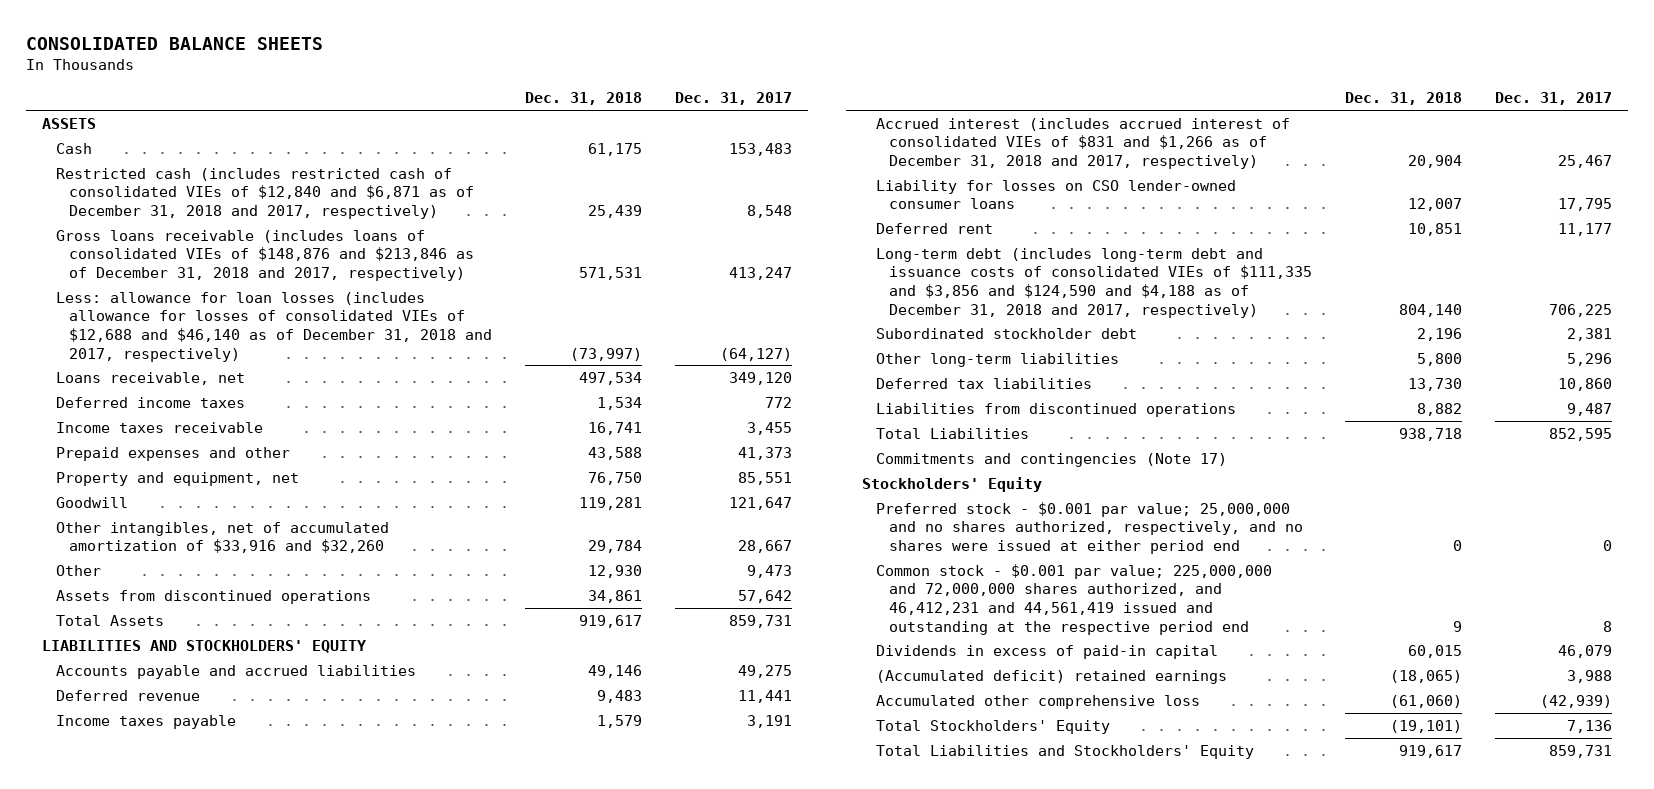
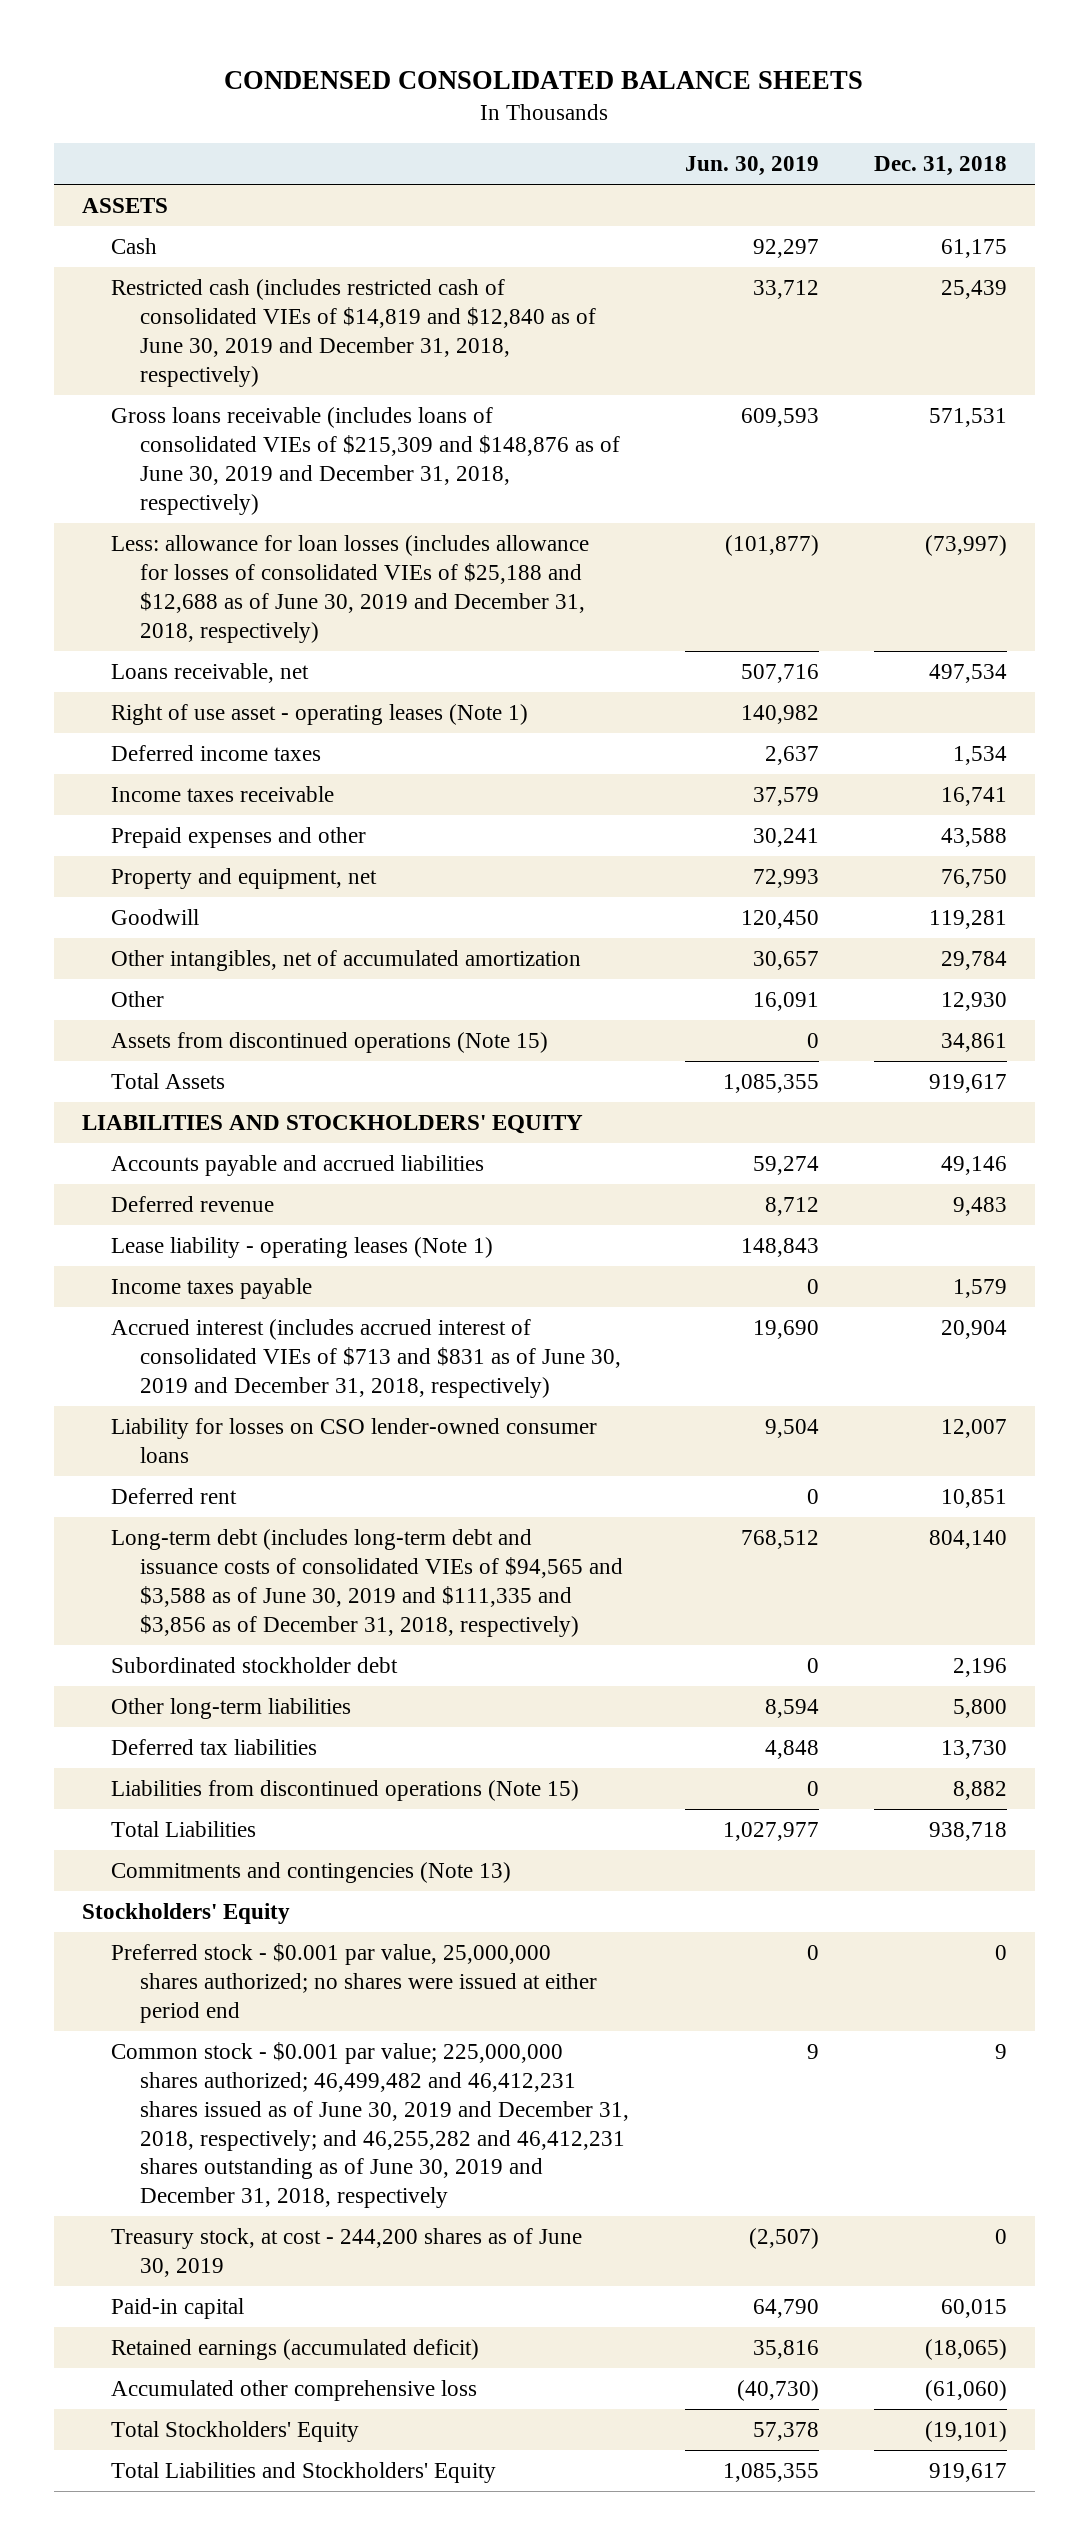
[26,36,324,50] CONSOLIDATED BALANCE SHEETS -> [224,71,864,90] CONDENSED CONSOLIDATED BALANCE SHEETS
[674,92,792,106] Dec. 31, 2017 -> none
none -> [684,156,819,177] Jun. 30, 2019
[55,167,475,220] Restricted cash (includes restricted cash of consolidated VIEs of $12,840 and $6,871 as of December 31, 2018 and 2017, respectively) -> [110,279,597,387] Restricted cash (includes restricted cash of consolidated VIEs of $14,819 and $12,840 as of June 30, 2019 and December 31, 2018, respectively)
[55,229,475,282] Gross loans receivable (includes loans of consolidated VIEs of $148,876 and $213,846 as of December 31, 2018 and 2017, respectively) -> [110,407,621,515] Gross loans receivable (includes loans of consolidated VIEs of $215,309 and $148,876 as of June 30, 2019 and December 31, 2018, respectively)
[55,291,493,362] Less: allowance for loan losses (includes allowance for losses of consolidated VIEs of $12,688 and $46,140 as of December 31, 2018 and 2017, respectively) -> [110,535,589,643] Less: allowance for loan losses (includes allowance for losses of consolidated VIEs of $25,188 and $12,688 as of June 30, 2019 and December 31, 2018, respectively)
none -> [110,704,528,726] Right of use asset - operating leases (Note 1)
[55,521,389,554] Other intangibles, net of accumulated amortization of $33,916 and $32,260 -> [110,950,581,972] Other intangibles, net of accumulated amortization
[55,589,371,604] Assets from discontinued operations -> [110,1032,548,1054] Assets from discontinued operations (Note 15)
none -> [110,1237,493,1259] Lease liability - operating leases (Note 1)
[875,117,1290,170] Accrued interest (includes accrued interest of consolidated VIEs of $831 and $1,266 as of December 31, 2018 and 2017, respectively) -> [110,1319,622,1398] Accrued interest (includes accrued interest of consolidated VIEs of $713 and $831 as of June 30, 2019 and December 31, 2018, respectively)
[875,247,1313,318] Long-term debt (includes long-term debt and issuance costs of consolidated VIEs of $111,335 and $3,856 and $124,590 and $4,188 as of December 31, 2018 and 2017, respectively) -> [110,1529,624,1637] Long-term debt (includes long-term debt and issuance costs of consolidated VIEs of $94,565 and $3,588 as of June 30, 2019 and $111,335 and $3,856 as of December 31, 2018, respectively)
[875,402,1236,417] Liabilities from discontinued operations -> [110,1780,579,1802] Liabilities from discontinued operations (Note 15)
[875,452,1227,467] Commitments and contingencies (Note 17) -> [110,1862,511,1884] Commitments and contingencies (Note 13)
[875,501,1304,555] Preferred stock - $0.001 par value; 25,000,000 and no shares authorized, respectively, and no shares were issued at either period end -> [110,1943,598,2023] Preferred stock - $0.001 par value, 25,000,000 shares authorized; no shares were issued at either period end
[875,563,1272,635] Common stock - $0.001 par value; 225,000,000 and 72,000,000 shares authorized, and 46,412,231 and 44,561,419 issued and outstanding at the respective period end -> [110,2042,630,2209] Common stock - $0.001 par value; 225,000,000 shares authorized; 46,499,482 and 46,412,231 shares issued as of June 30, 2019 and December 31, 2018, respectively; and 46,255,282 and 46,412,231 shares outstanding as of June 30, 2019 and December 31, 2018, respectively
none -> [110,2228,582,2277] Treasury stock, at cost - 244,200 shares as of June 30, 2019
[875,644,1218,659] Dividends in excess of paid-in capital -> [110,2298,244,2320] Paid-in capital
[875,669,1227,684] (Accumulated deficit) retained earnings -> [110,2339,479,2361] Retained earnings (accumulated deficit)

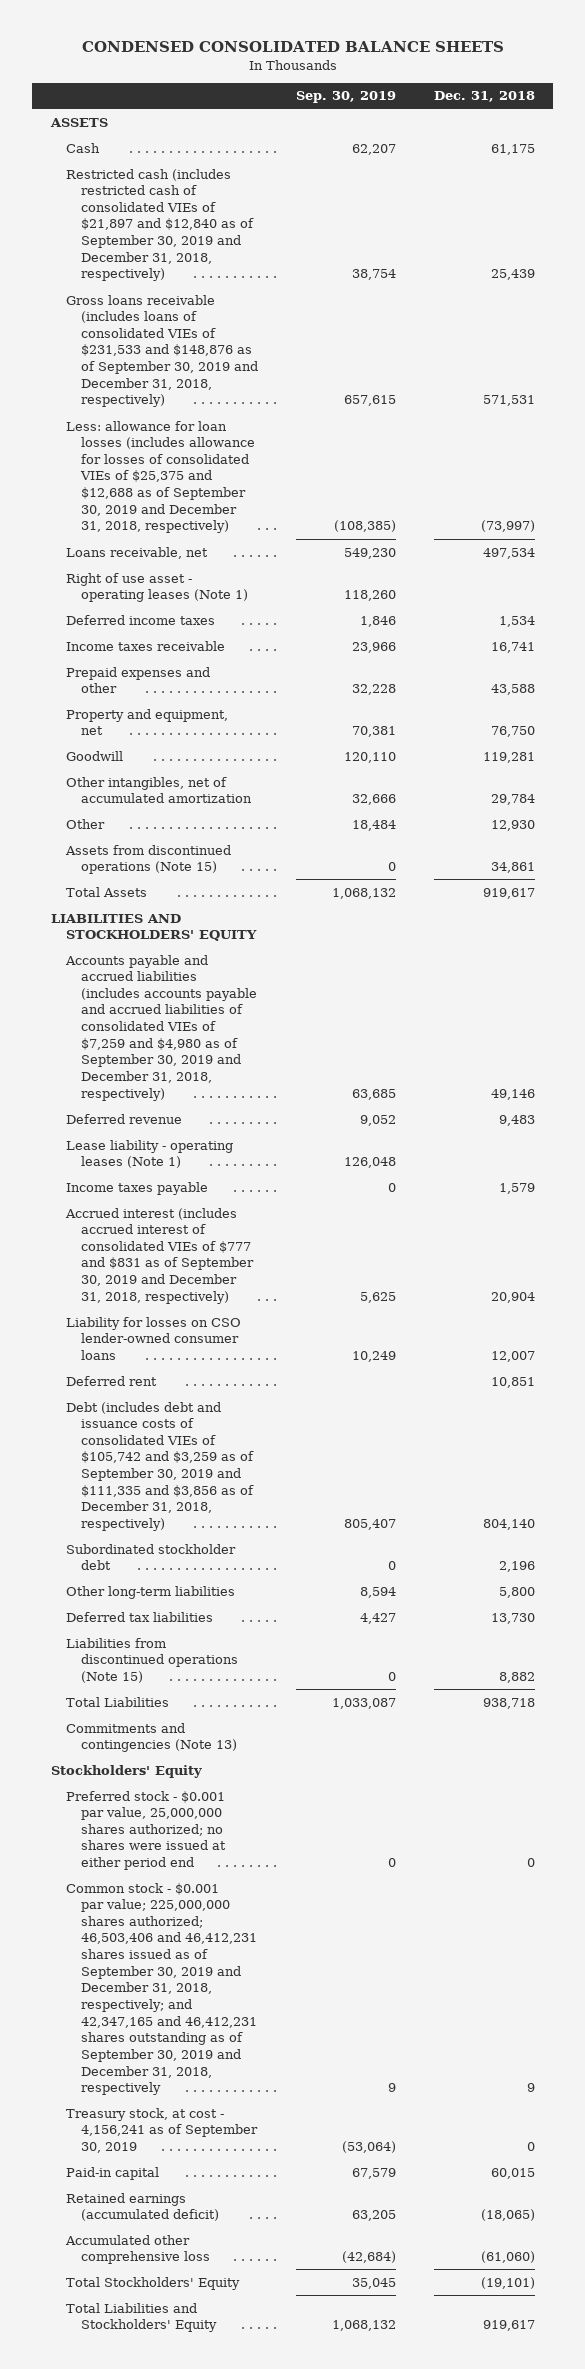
[684,156,819,177] Jun. 30, 2019 -> none
none -> [296,91,397,104] Sep. 30, 2019
[110,279,597,387] Restricted cash (includes restricted cash of consolidated VIEs of $14,819 and $12,840 as of June 30, 2019 and December 31, 2018, respectively) -> [66,168,255,282] Restricted cash (includes restricted cash of consolidated VIEs of $21,897 and $12,840 as of September 30, 2019 and December 31, 2018, respectively)
[110,407,621,515] Gross loans receivable (includes loans of consolidated VIEs of $215,309 and $148,876 as of June 30, 2019 and December 31, 2018, respectively) -> [66,294,259,408] Gross loans receivable (includes loans of consolidated VIEs of $231,533 and $148,876 as of September 30, 2019 and December 31, 2018, respectively)
[110,535,589,643] Less: allowance for loan losses (includes allowance for losses of consolidated VIEs of $25,188 and $12,688 as of June 30, 2019 and December 31, 2018, respectively) -> [66,420,256,534] Less: allowance for loan losses (includes allowance for losses of consolidated VIEs of $25,375 and $12,688 as of September 30, 2019 and December 31, 2018, respectively)
[110,1155,484,1177] Accounts payable and accrued liabilities -> [65,954,258,1101] Accounts payable and accrued liabilities (includes accounts payable and accrued liabilities of consolidated VIEs of $7,259 and $4,980 as of September 30, 2019 and December 31, 2018, respectively)
[110,1319,622,1398] Accrued interest (includes accrued interest of consolidated VIEs of $713 and $831 as of June 30, 2019 and December 31, 2018, respectively) -> [65,1207,255,1304] Accrued interest (includes accrued interest of consolidated VIEs of $777 and $831 as of September 30, 2019 and December 31, 2018, respectively)
[110,1529,624,1637] Long-term debt (includes long-term debt and issuance costs of consolidated VIEs of $94,565 and $3,588 as of June 30, 2019 and $111,335 and $3,856 as of December 31, 2018, respectively) -> [66,1401,255,1532] Debt (includes debt and issuance costs of consolidated VIEs of $105,742 and $3,259 as of September 30, 2019 and $111,335 and $3,856 as of December 31, 2018, respectively)
[110,2042,630,2209] Common stock - $0.001 par value; 225,000,000 shares authorized; 46,499,482 and 46,412,231 shares issued as of June 30, 2019 and December 31, 2018, respectively; and 46,255,282 and 46,412,231 shares outstanding as of June 30, 2019 and December 31, 2018, respectively -> [66,1882,258,2096] Common stock - $0.001 par value; 225,000,000 shares authorized; 46,503,406 and 46,412,231 shares issued as of September 30, 2019 and December 31, 2018, respectively; and 42,347,165 and 46,412,231 shares outstanding as of September 30, 2019 and December 31, 2018, respectively
[110,2228,582,2277] Treasury stock, at cost - 244,200 shares as of June 30, 2019 -> [66,2107,259,2153] Treasury stock, at cost - 4,156,241 as of September 30, 2019

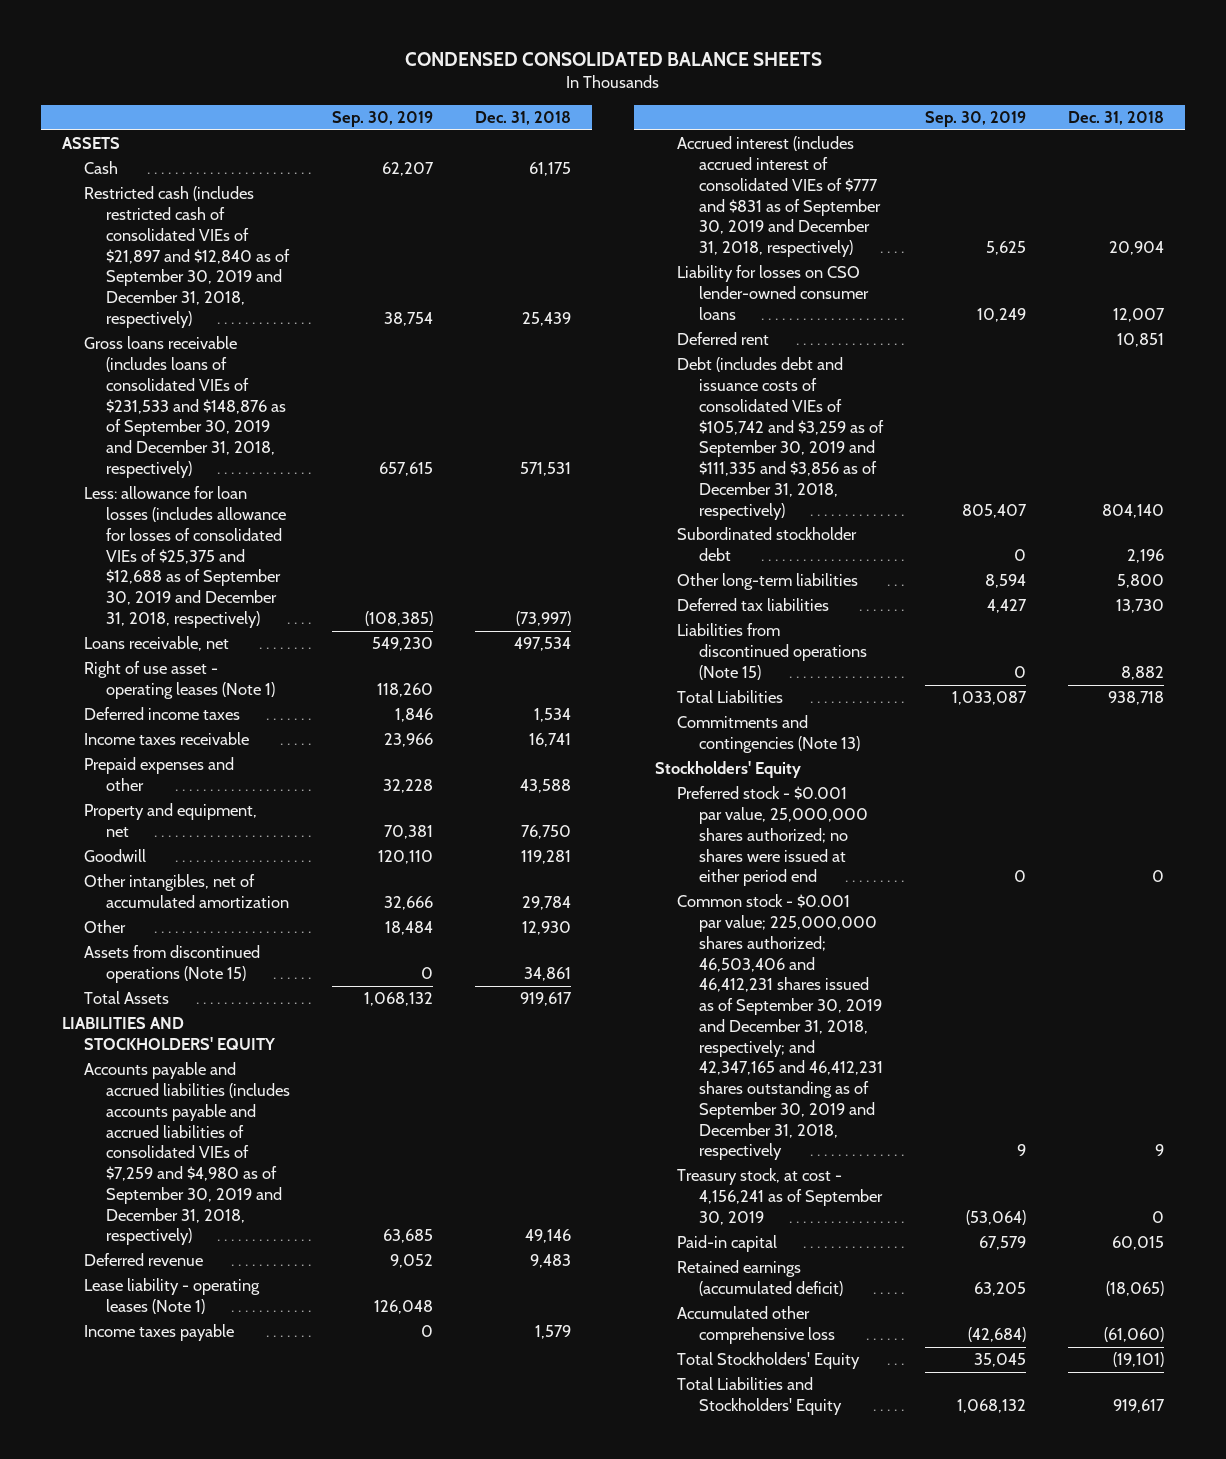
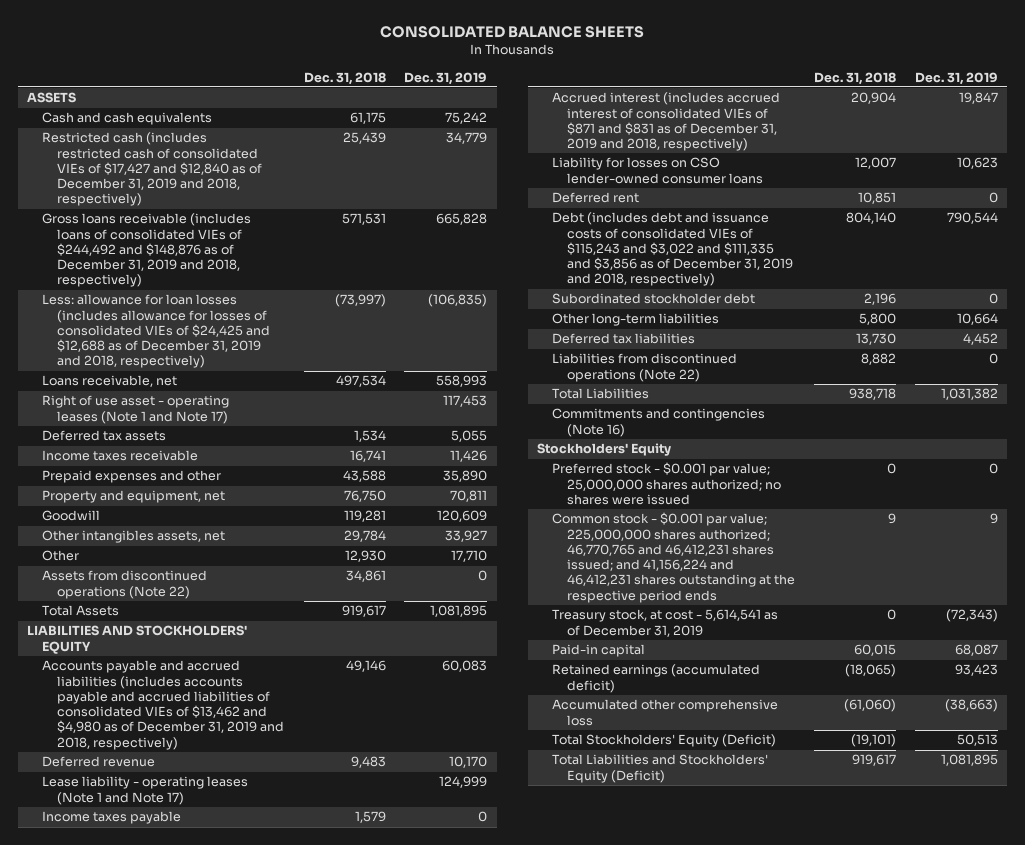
[405,52,823,67] CONDENSED CONSOLIDATED BALANCE SHEETS -> [380,26,645,39] CONSOLIDATED BALANCE SHEETS
[331,111,433,128] Sep. 30, 2019 -> none
none -> [404,71,488,85] Dec. 31, 2019
[83,161,118,175] Cash -> [42,112,213,126] Cash and cash equivalents
[83,186,290,328] Restricted cash (includes restricted cash of consolidated VIEs of $21,897 and $12,840 as of September 30, 2019 and December 31, 2018, respectively) -> [42,132,263,207] Restricted cash (includes restricted cash of consolidated VIEs of $17,427 and $12,840 as of December 31, 2019 and 2018, respectively)
[83,336,286,478] Gross loans receivable (includes loans of consolidated VIEs of $231,533 and $148,876 as of September 30, 2019 and December 31, 2018, respectively) -> [42,213,252,288] Gross loans receivable (includes loans of consolidated VIEs of $244,492 and $148,876 as of December 31, 2019 and 2018, respectively)
[83,486,286,628] Less: allowance for loan losses (includes allowance for losses of consolidated VIEs of $25,375 and $12,688 as of September 30, 2019 and December 31, 2018, respectively) -> [42,294,271,369] Less: allowance for loan losses (includes allowance for losses of consolidated VIEs of $24,425 and $12,688 as of December 31, 2019 and 2018, respectively)
[83,661,275,700] Right of use asset - operating leases (Note 1) -> [42,395,230,424] Right of use asset - operating leases (Note 1 and Note 17)
[83,707,240,721] Deferred income taxes -> [42,430,167,442] Deferred tax assets
[83,874,289,909] Other intangibles, net of accumulated amortization -> [42,530,226,544] Other intangibles assets, net
[83,945,260,984] Assets from discontinued operations (Note 15) -> [42,570,208,599] Assets from discontinued operations (Note 22)
[83,1062,290,1246] Accounts payable and accrued liabilities (includes accounts payable and accrued liabilities of consolidated VIEs of $7,259 and $4,980 as of September 30, 2019 and December 31, 2018, respectively) -> [42,660,285,750] Accounts payable and accrued liabilities (includes accounts payable and accrued liabilities of consolidated VIEs of $13,462 and $4,980 as of December 31, 2019 and 2018, respectively)
[83,1278,260,1315] Lease liability - operating leases (Note 1) -> [42,776,249,805] Lease liability - operating leases (Note 1 and Note 17)
[676,136,881,258] Accrued interest (includes accrued interest of consolidated VIEs of $777 and $831 as of September 30, 2019 and December 31, 2018, respectively) -> [552,92,781,152] Accrued interest (includes accrued interest of consolidated VIEs of $871 and $831 as of December 31, 2019 and 2018, respectively)
[676,357,884,520] Debt (includes debt and issuance costs of consolidated VIEs of $105,742 and $3,259 as of September 30, 2019 and $111,335 and $3,856 as of December 31, 2018, respectively) -> [552,212,794,287] Debt (includes debt and issuance costs of consolidated VIEs of $115,243 and $3,022 and $111,335 and $3,856 as of December 31, 2019 and 2018, respectively)
[676,623,867,680] Liabilities from discontinued operations (Note 15) -> [552,353,738,382] Liabilities from discontinued operations (Note 22)
[676,715,860,754] Commitments and contingencies (Note 13) -> [552,408,766,437] Commitments and contingencies (Note 16)
[676,786,868,887] Preferred stock - $0.001 par value, 25,000,000 shares authorized; no shares were issued at either period end -> [552,462,782,505] Preferred stock - $0.001 par value; 25,000,000 shares authorized; no shares were issued
[676,894,883,1161] Common stock - $0.001 par value; 225,000,000 shares authorized; 46,503,406 and 46,412,231 shares issued as of September 30, 2019 and December 31, 2018, respectively; and 42,347,165 and 46,412,231 shares outstanding as of September 30, 2019 and December 31, 2018, respectively -> [552,512,796,603] Common stock - $0.001 par value; 225,000,000 shares authorized; 46,770,765 and 46,412,231 shares issued; and 41,156,224 and 46,412,231 shares outstanding at the respective period ends
[676,1168,883,1225] Treasury stock, at cost - 4,156,241 as of September 30, 2019 -> [552,609,779,637] Treasury stock, at cost - 5,614,541 as of December 31, 2019
[676,1352,860,1370] Total Stockholders' Equity -> [552,734,777,748] Total Stockholders' Equity (Deficit)
[676,1377,842,1416] Total Liabilities and Stockholders' Equity -> [552,754,769,783] Total Liabilities and Stockholders' Equity (Deficit)

